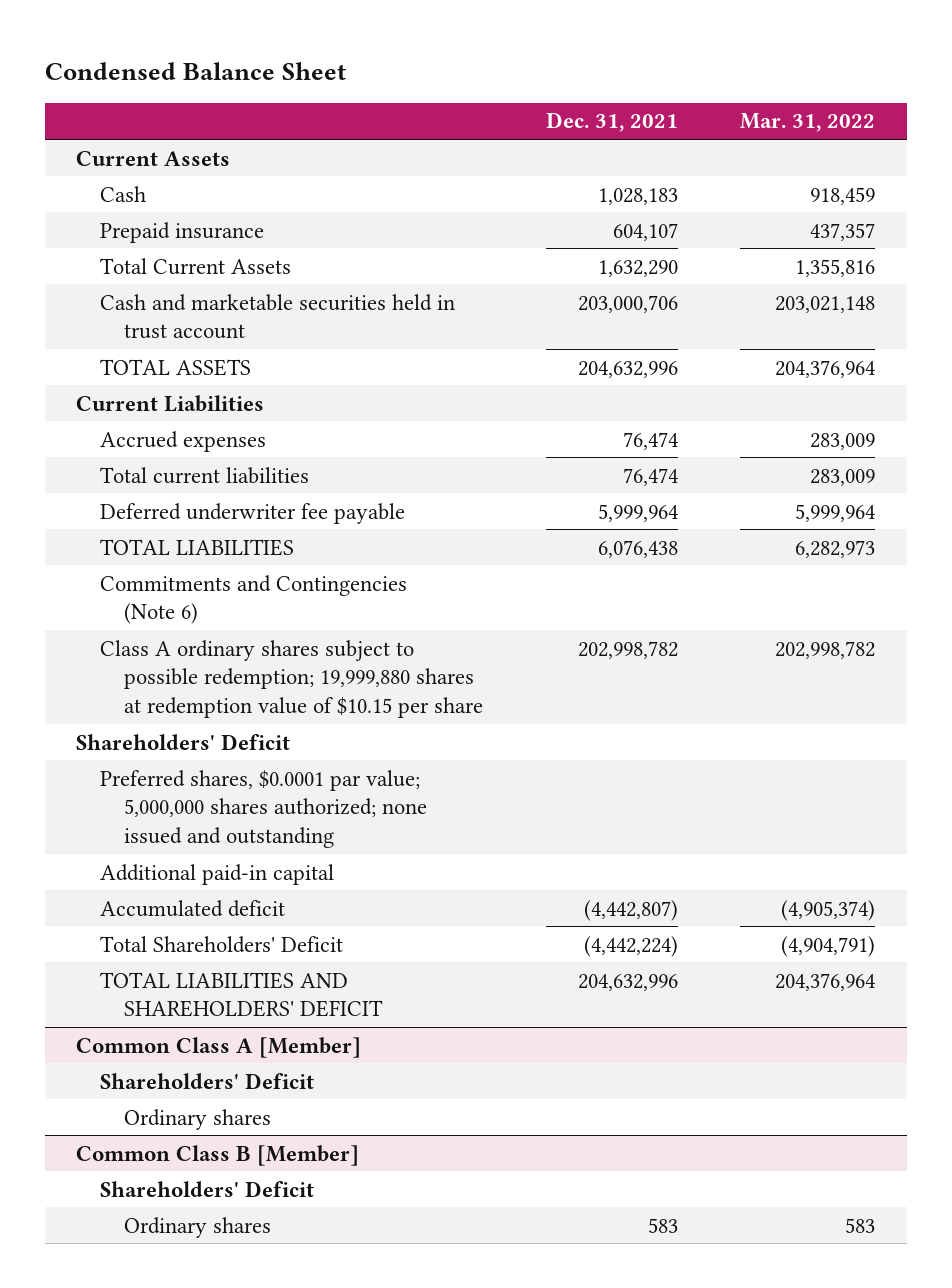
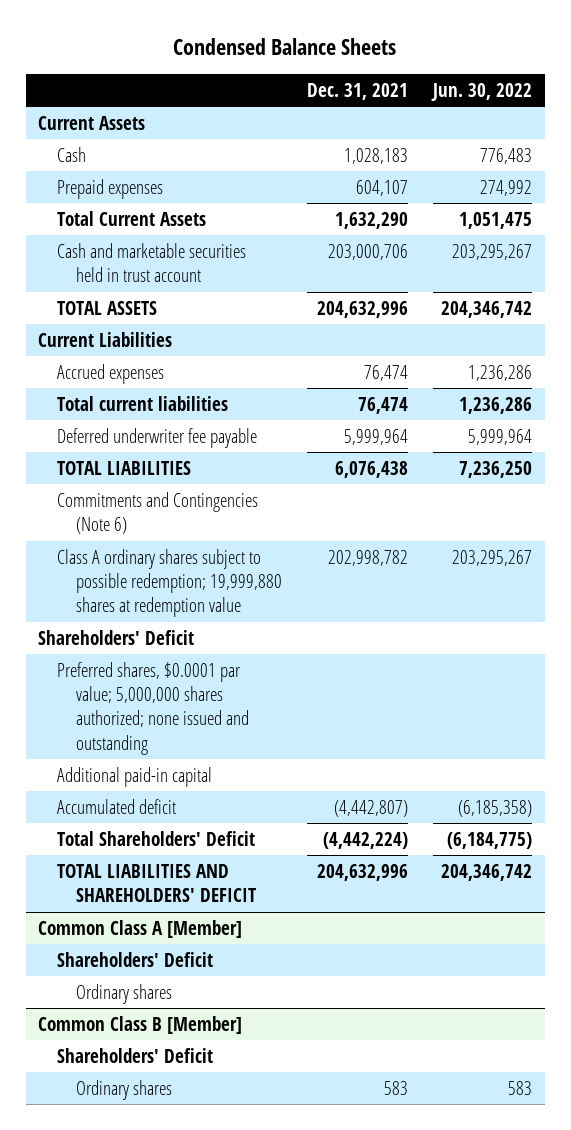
[45,62,347,81] Condensed Balance Sheet -> [173,38,397,56] Condensed Balance Sheets
[740,113,876,133] Mar. 31, 2022 -> none
none -> [431,82,533,101] Jun. 30, 2022
[100,221,265,243] Prepaid insurance -> [57,178,164,199] Prepaid expenses
[100,639,484,719] Class A ordinary shares subject to possible redemption; 19,999,880 shares at redemption value of $10.15 per share -> [57,548,283,618] Class A ordinary shares subject to possible redemption; 19,999,880 shares at redemption value

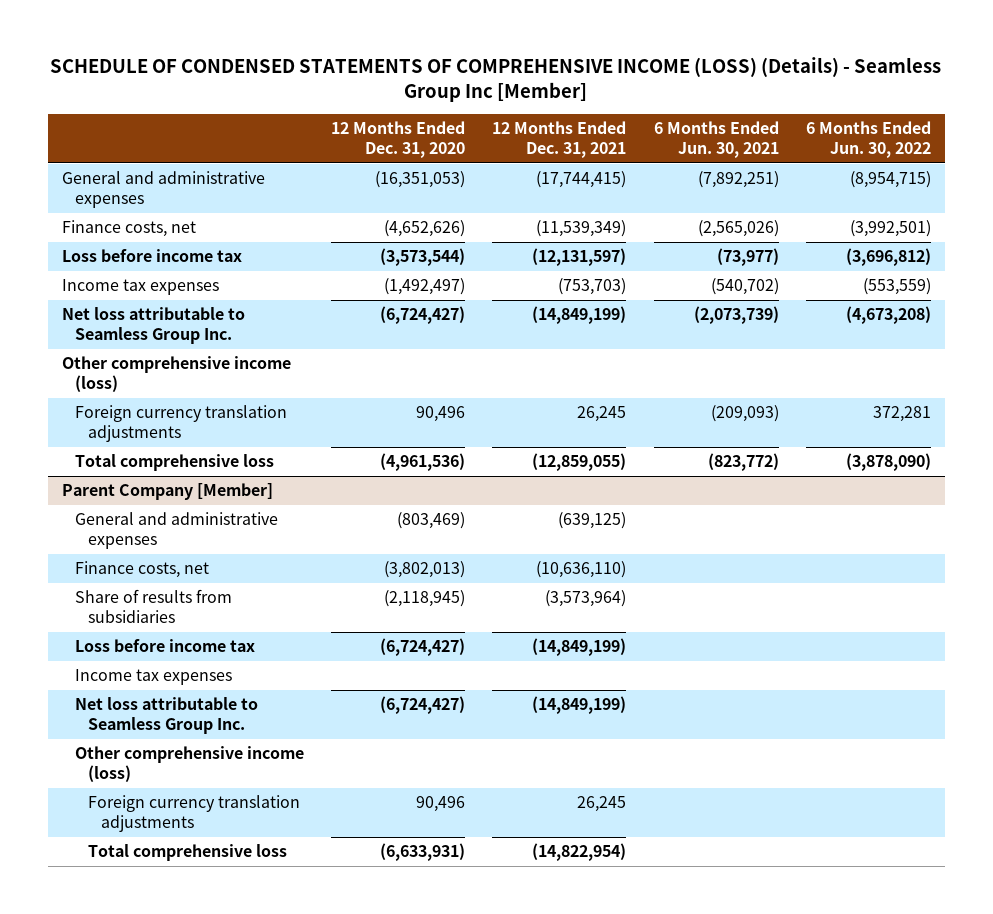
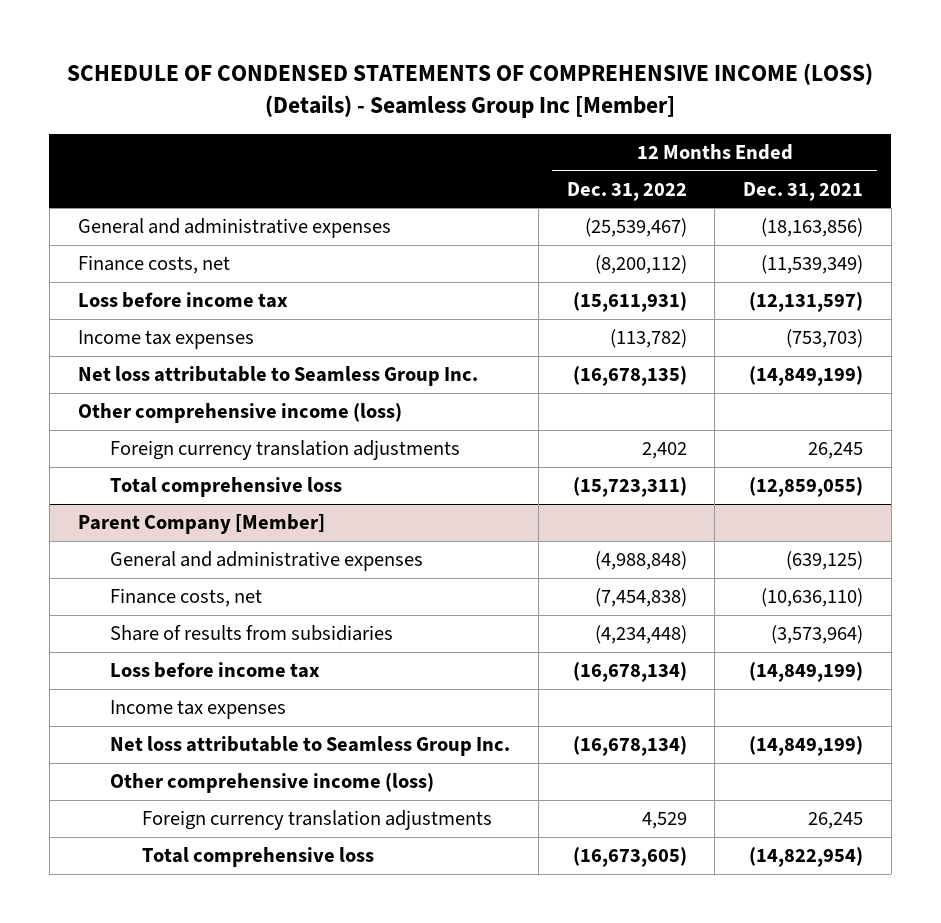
[331,121,466,158] 12 Months Ended Dec. 31, 2020 -> none
[653,121,779,158] 6 Months Ended Jun. 30, 2021 -> none
[805,121,931,158] 6 Months Ended Jun. 30, 2022 -> none
none -> [566,181,687,201] Dec. 31, 2022
[536,171,627,189] (17,744,415) -> [761,218,864,238] (18,163,856)

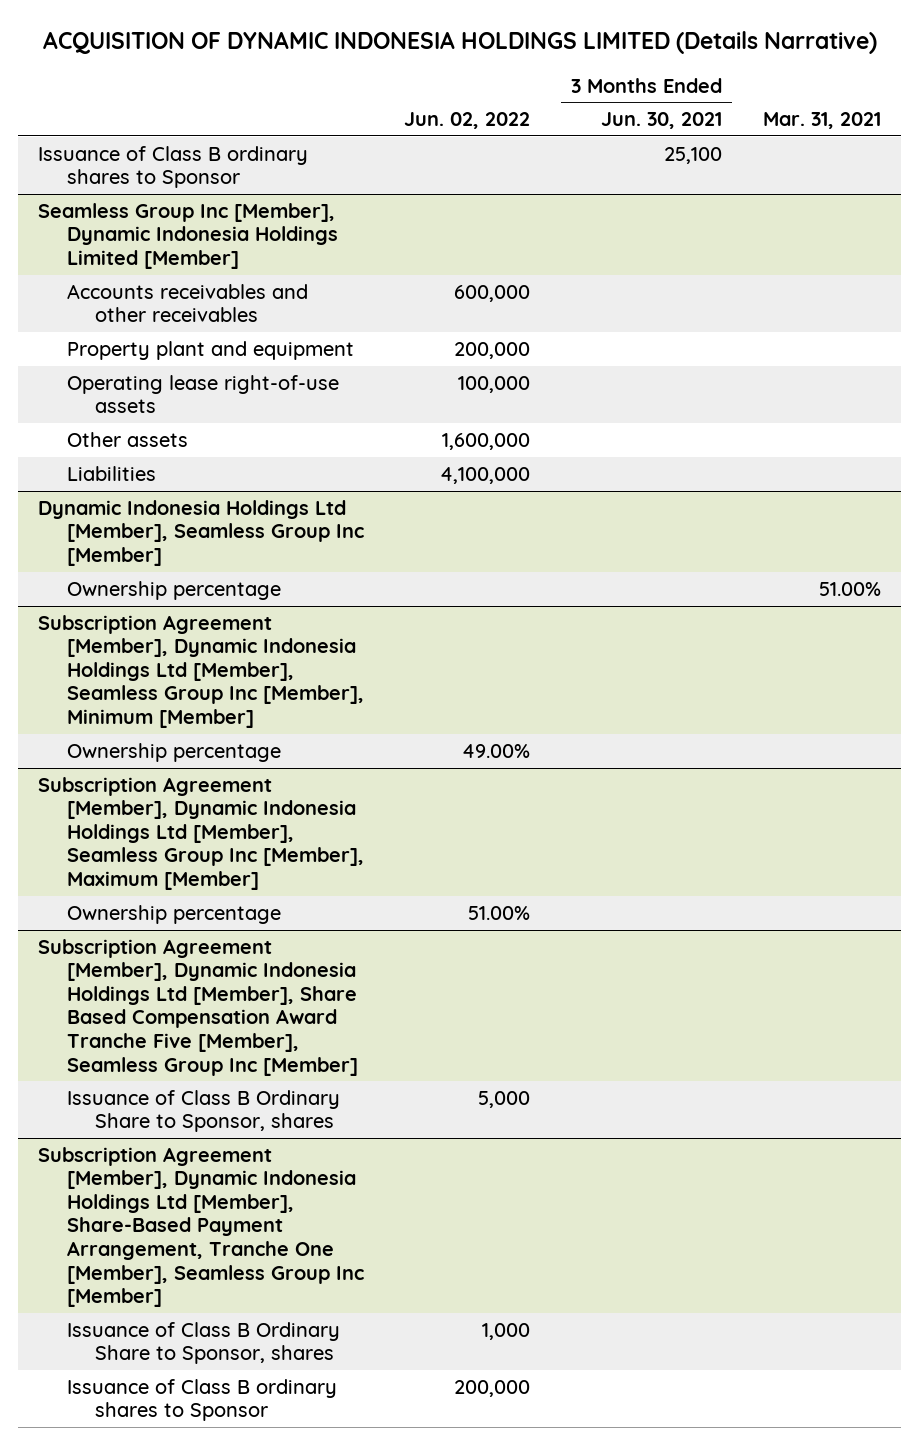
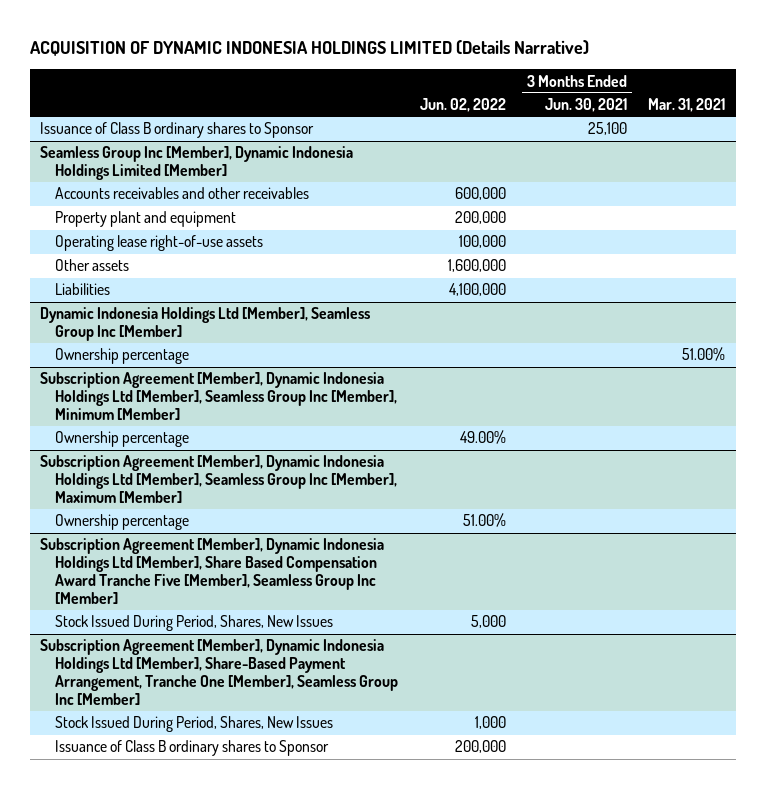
[66,1089,340,1133] Issuance of Class B Ordinary Share to Sponsor, shares -> [55,615,334,632] Stock Issued During Period, Shares, New Issues
[66,1321,340,1365] Issuance of Class B Ordinary Share to Sponsor, shares -> [55,716,334,733] Stock Issued During Period, Shares, New Issues

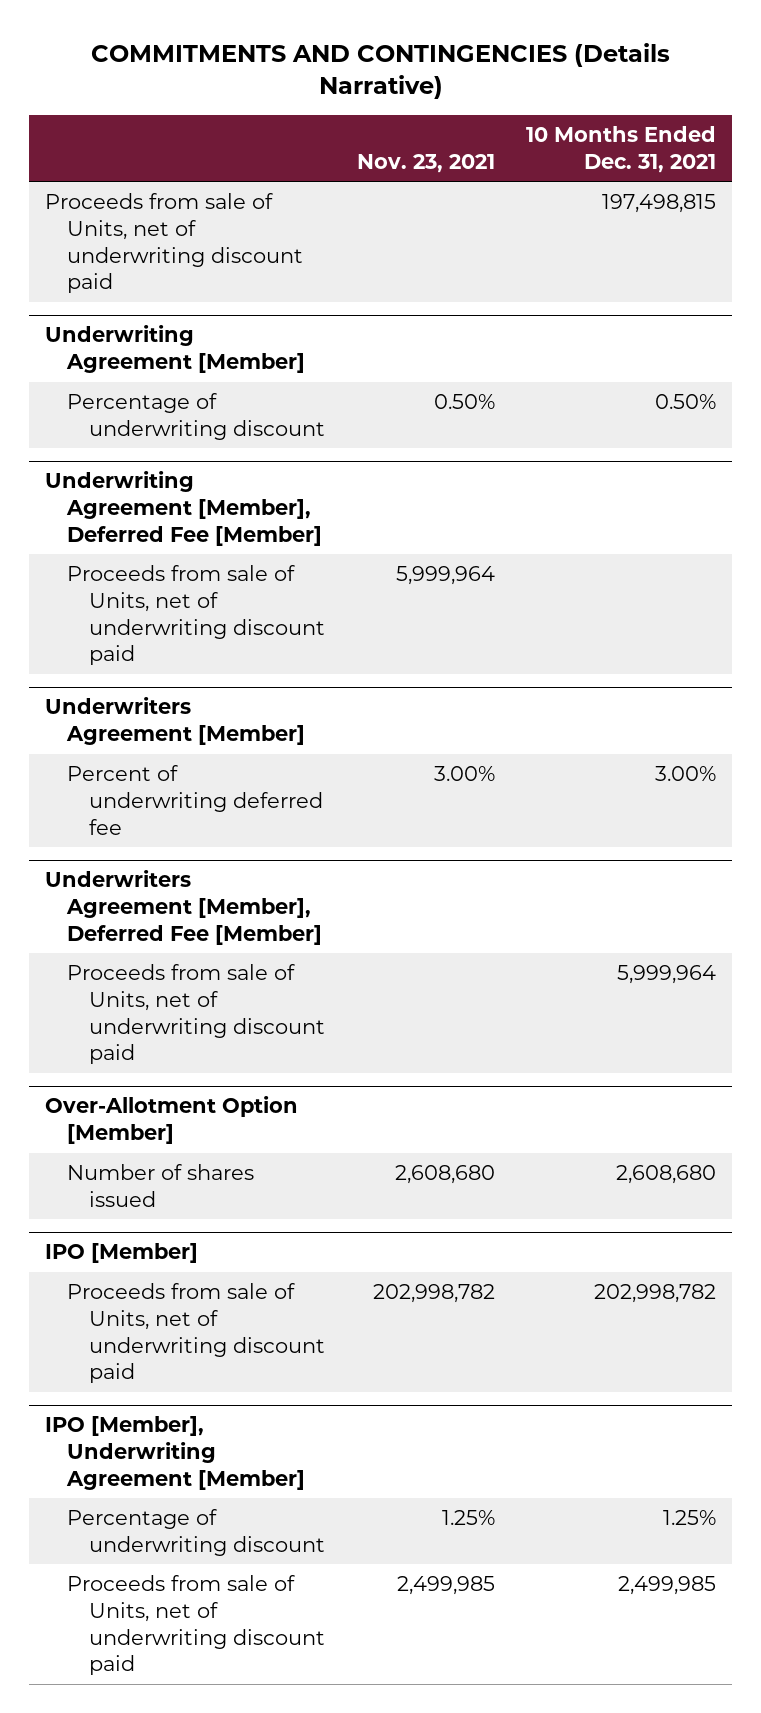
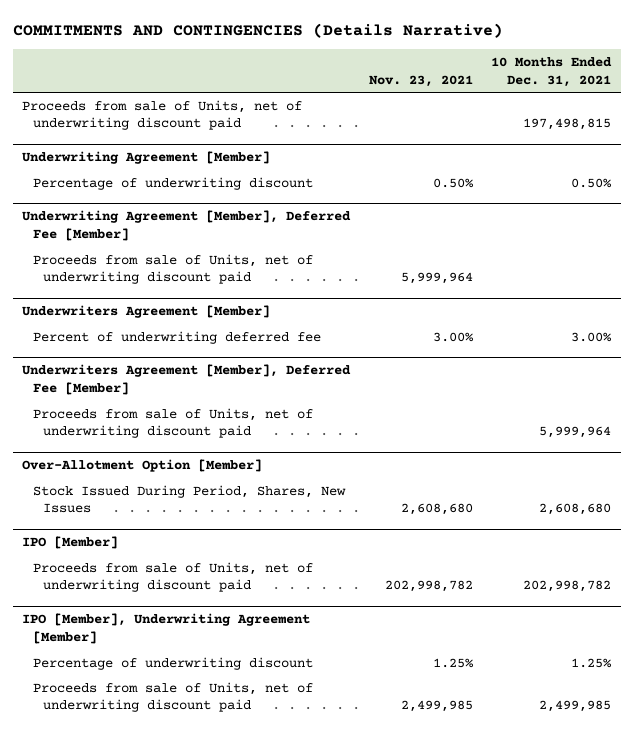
[66,1164,254,1207] Number of shares issued -> [32,484,346,514] Stock Issued During Period, Shares, New Issues

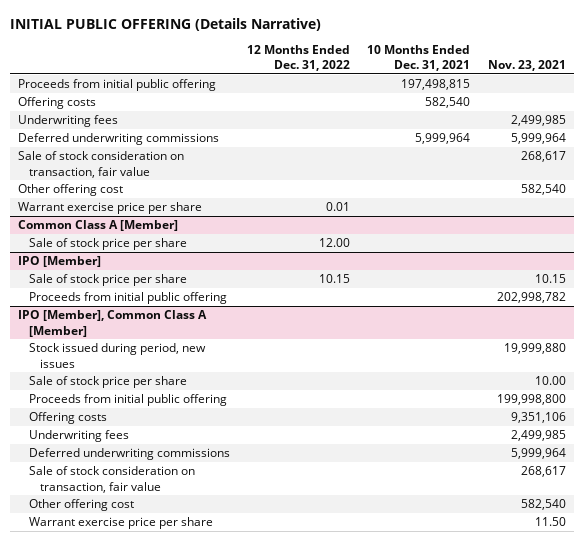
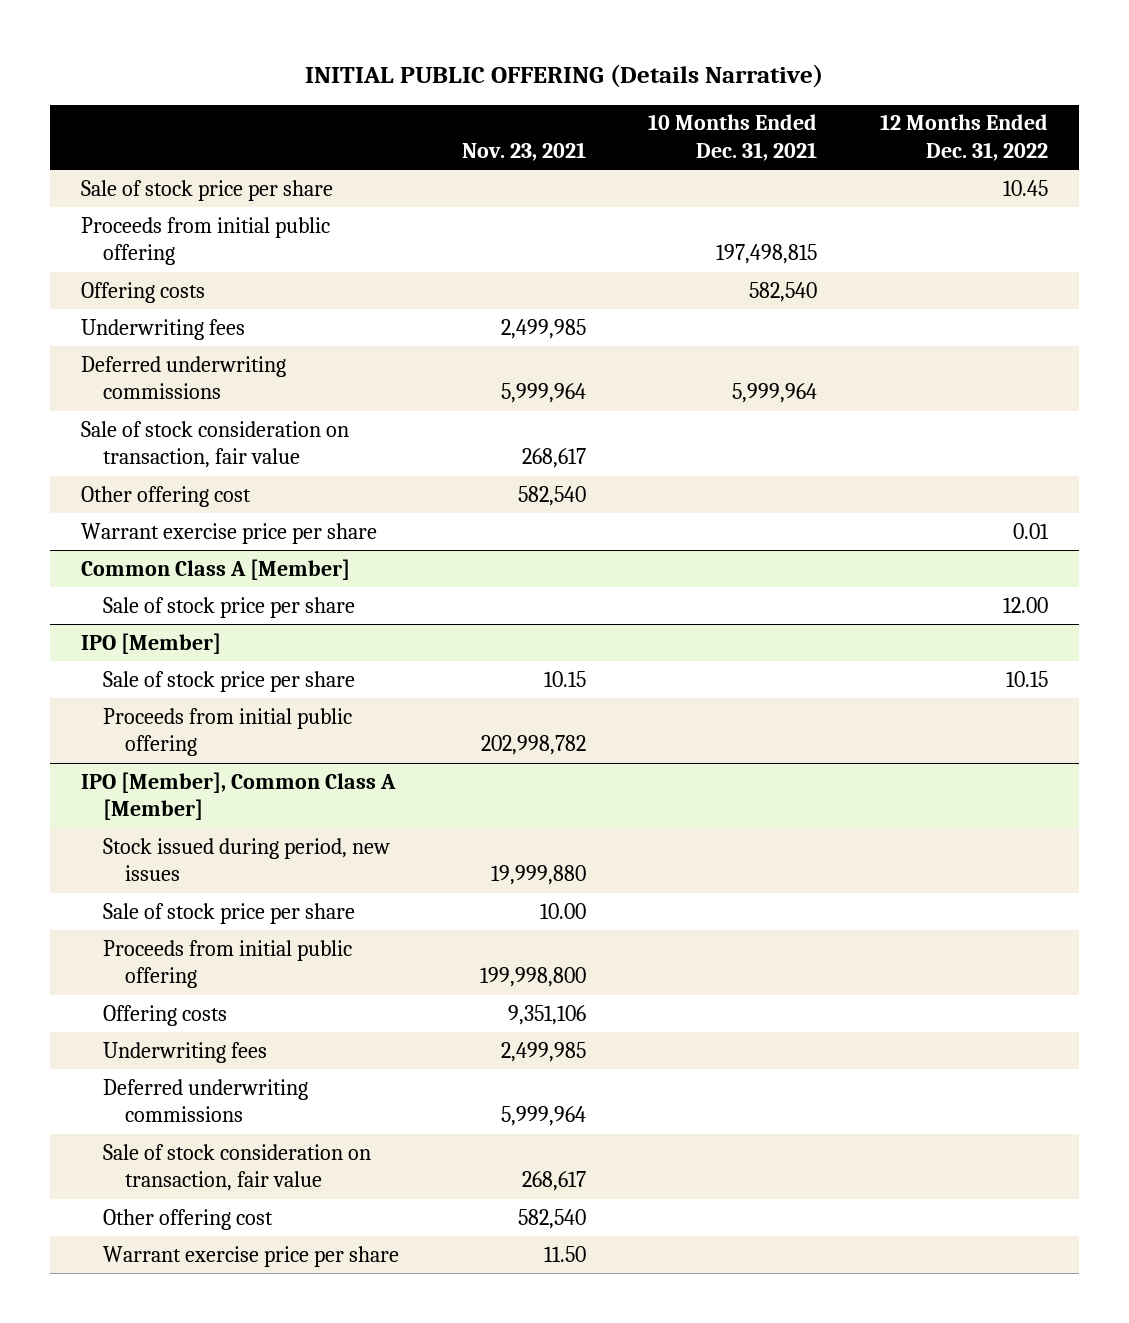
none -> [81,179,334,201] Sale of stock price per share

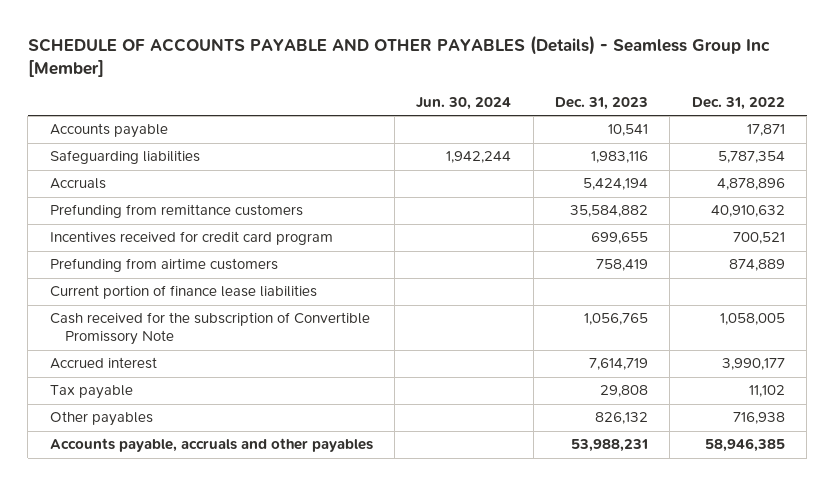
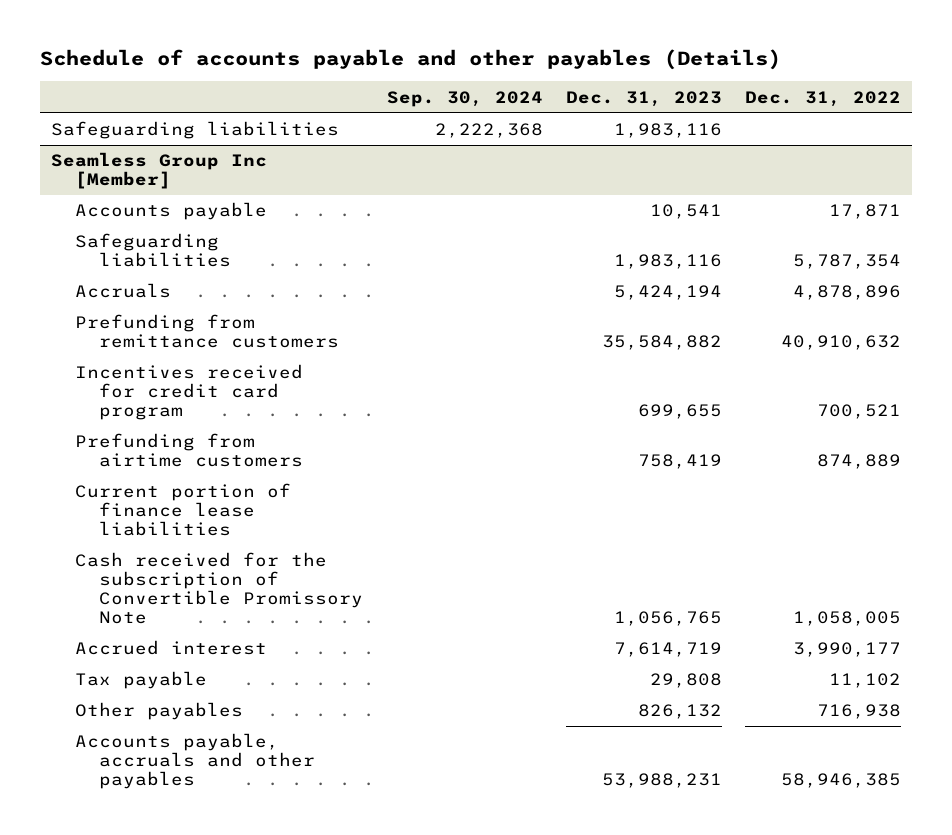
[27,34,770,77] SCHEDULE OF ACCOUNTS PAYABLE AND OTHER PAYABLES (Details) - Seamless Group Inc [Member] -> [39,49,781,71] Schedule of accounts payable and other payables (Details)
[416,96,512,110] Jun. 30, 2024 -> none
none -> [386,90,543,107] Sep. 30, 2024
none -> [51,121,340,140] Safeguarding liabilities
none -> [51,152,268,190] Seamless Group Inc [Member]

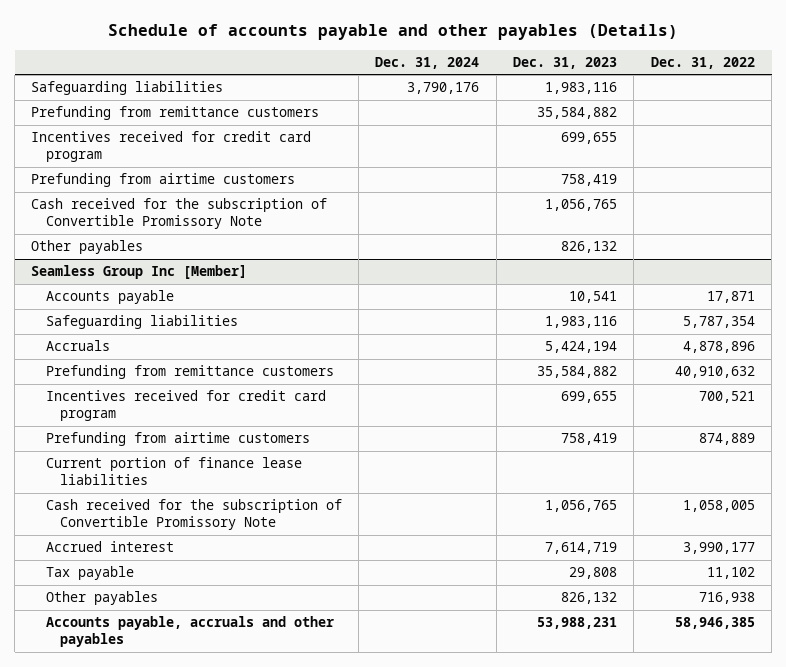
[386,90,543,107] Sep. 30, 2024 -> none
none -> [375,56,480,69] Dec. 31, 2024
none -> [31,106,320,121] Prefunding from remittance customers
none -> [31,131,312,163] Incentives received for credit card program
none -> [31,173,296,188] Prefunding from airtime customers
none -> [31,198,328,230] Cash received for the subscription of Convertible Promissory Note
none -> [31,240,144,255] Other payables

